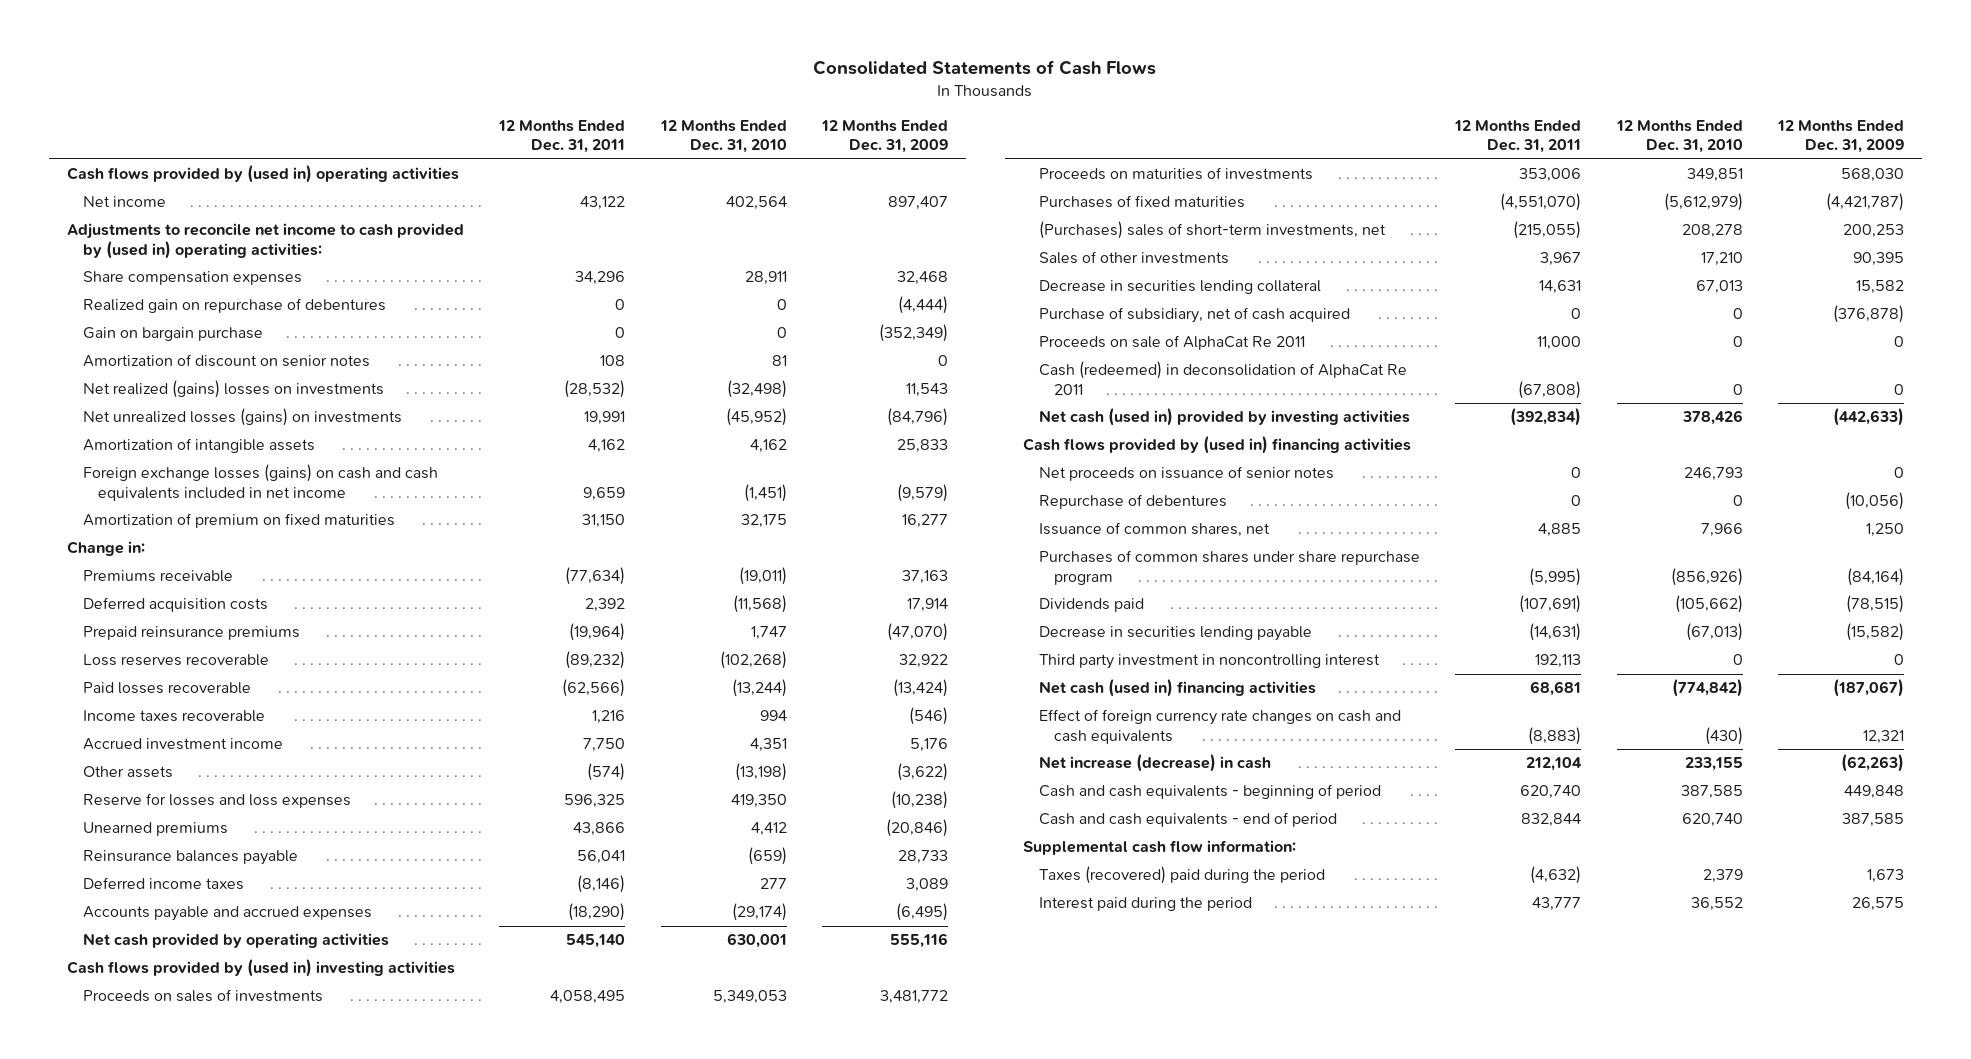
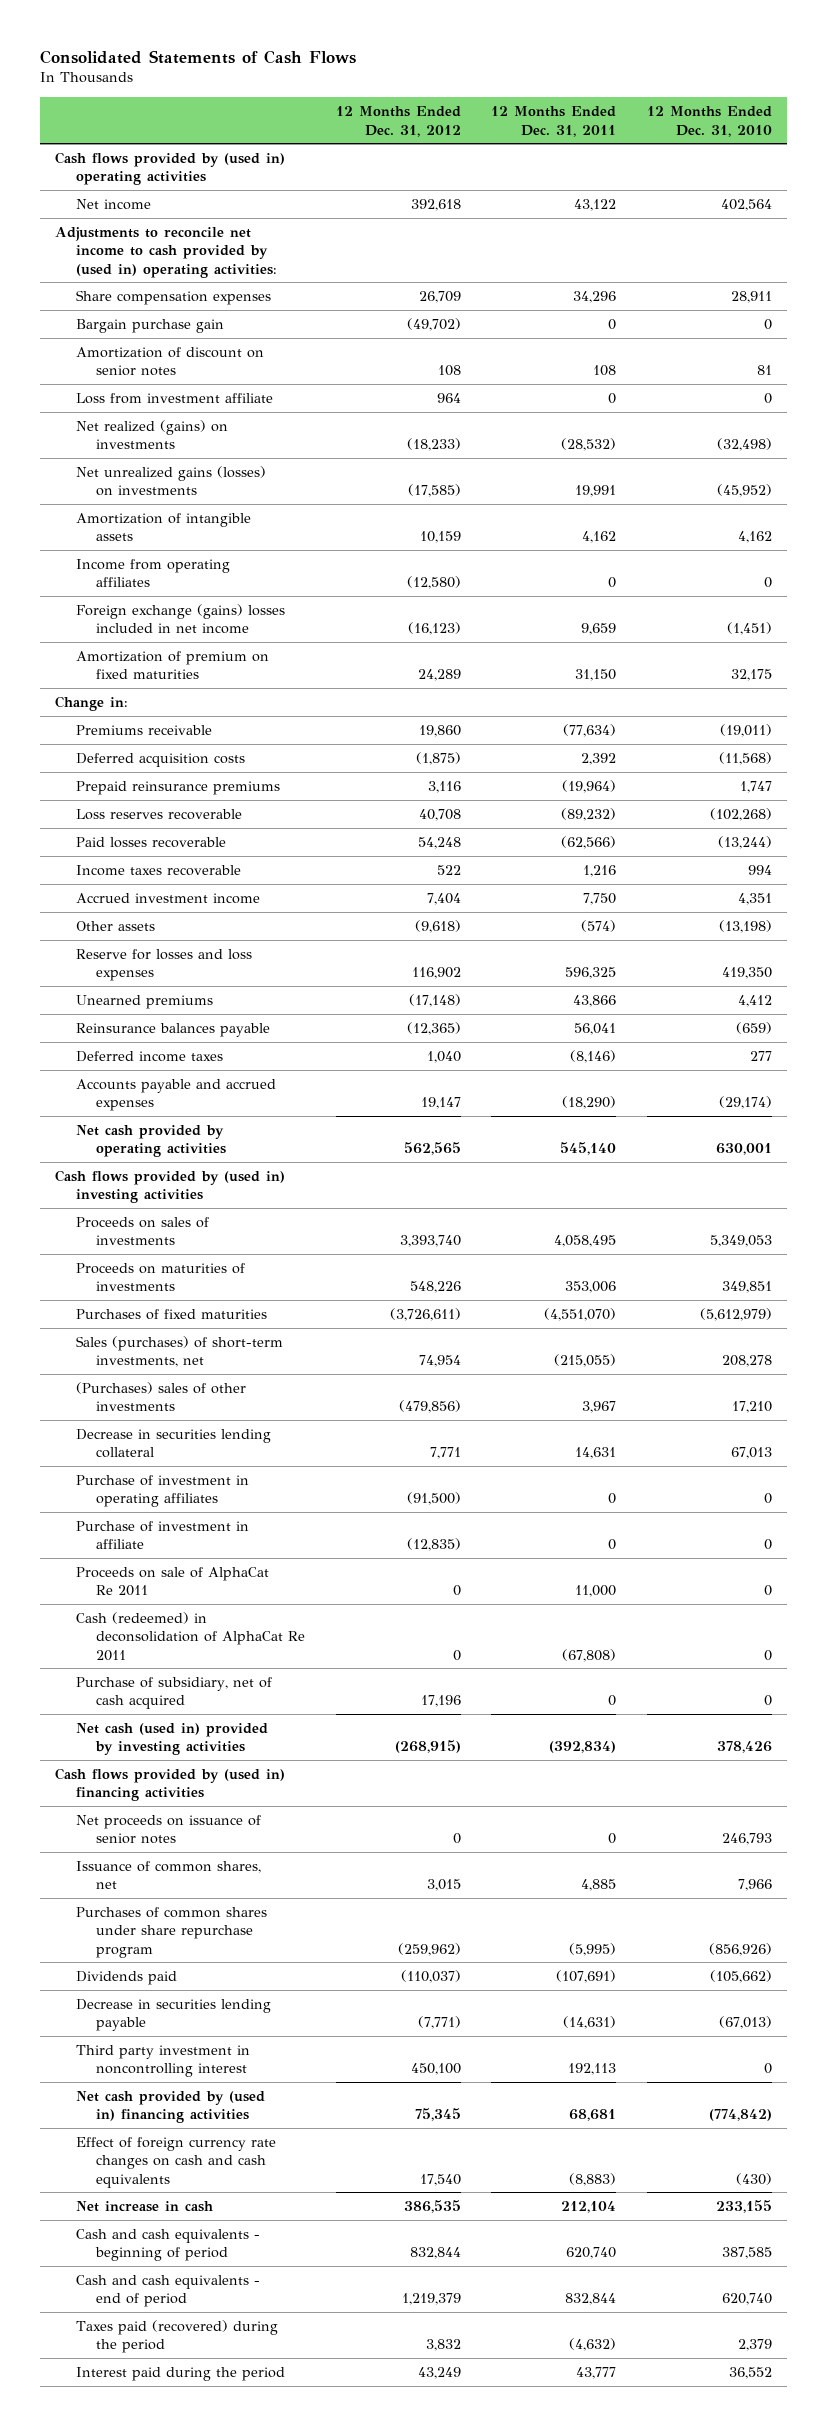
[820,119,948,154] 12 Months Ended Dec. 31, 2009 -> none
none -> [335,106,461,137] 12 Months Ended Dec. 31, 2012
[82,298,386,314] Realized gain on repurchase of debentures -> none
[82,327,263,342] Gain on bargain purchase -> [75,318,224,333] Bargain purchase gain
none -> [75,392,273,404] Loss from investment affiliate
[82,380,384,399] Net realized (gains) losses on investments -> [75,419,228,450] Net realized (gains) on investments
[82,408,402,427] Net unrealized losses (gains) on investments -> [75,465,266,497] Net unrealized gains (losses) on investments
none -> [75,558,230,588] Income from operating affiliates
[82,464,438,501] Foreign exchange losses (gains) on cash and cash equivalents included in net income -> [75,603,285,635] Foreign exchange (gains) losses included in net income
[1038,221,1386,240] (Purchases) sales of short-term investments, net -> [75,1335,283,1368] Sales (purchases) of short-term investments, net
[1038,251,1229,265] Sales of other investments -> [75,1381,246,1412] (Purchases) sales of other investments
none -> [75,1474,249,1508] Purchase of investment in operating affiliates
none -> [75,1520,249,1550] Purchase of investment in affiliate
[1038,307,1350,324] Purchase of subsidiary, net of cash acquired -> [75,1676,272,1710] Purchase of subsidiary, net of cash acquired
[1038,494,1227,510] Repurchase of debentures -> none
[1038,679,1316,698] Net cash (used in) financing activities -> [75,2090,265,2124] Net cash provided by (used in) financing activities
[1038,754,1271,773] Net increase (decrease) in cash -> [75,2200,213,2212] Net increase in cash
[1023,840,1297,856] Supplemental cash flow information: -> none
[1038,866,1325,885] Taxes (recovered) paid during the period -> [75,2319,278,2354] Taxes paid (recovered) during the period

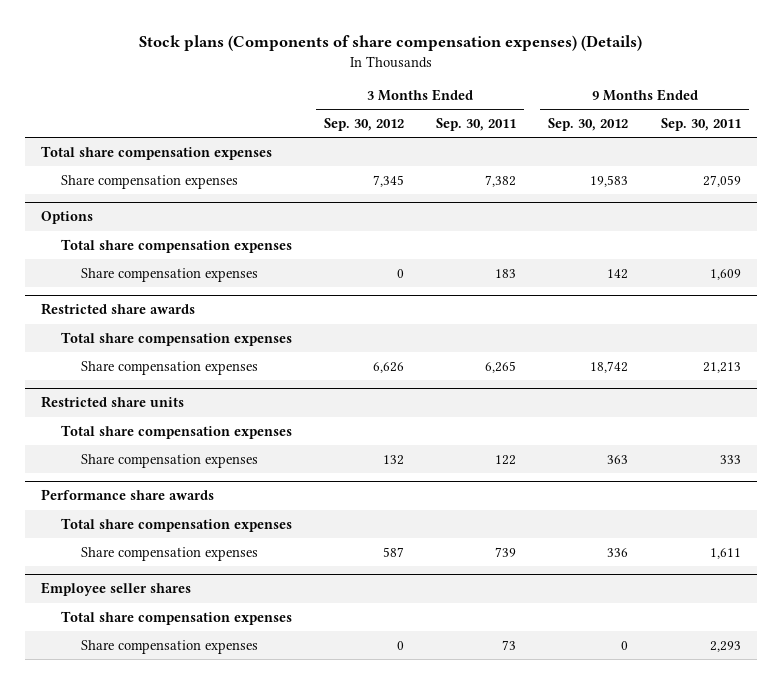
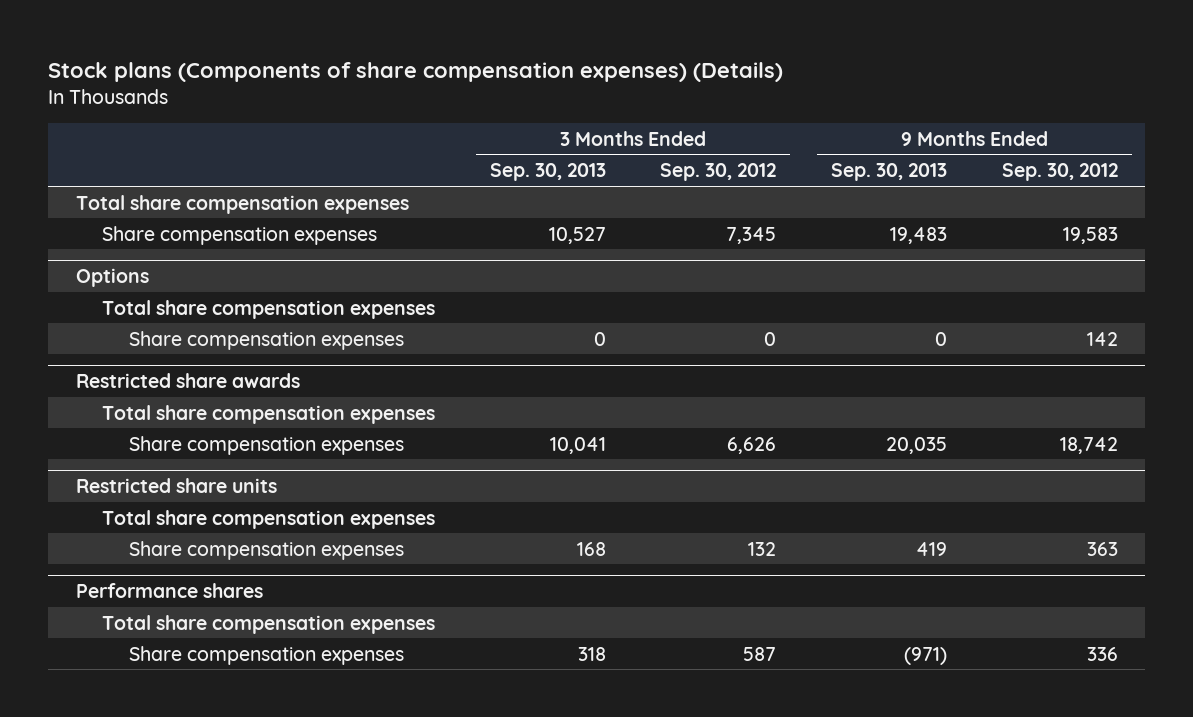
[436,117,517,131] Sep. 30, 2011 -> none
[660,117,741,131] Sep. 30, 2011 -> none
none -> [489,163,606,182] Sep. 30, 2013
none -> [831,163,948,182] Sep. 30, 2013
[40,489,214,501] Performance share awards -> none
none -> [75,583,263,599] Performance shares
[40,582,191,597] Employee seller shares -> none
[61,610,293,625] Total share compensation expenses -> none
[81,639,259,654] Share compensation expenses -> none

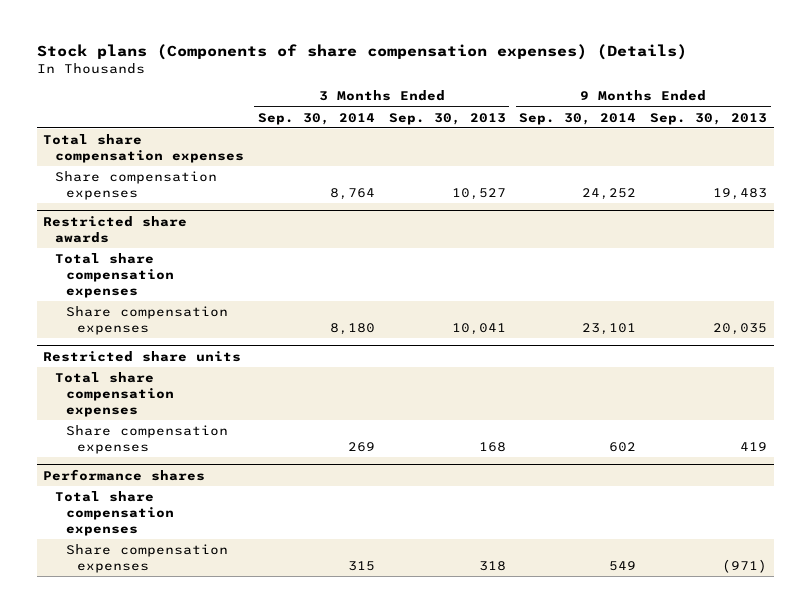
[660,163,777,182] Sep. 30, 2012 -> none
[1001,163,1118,182] Sep. 30, 2012 -> none
none -> [257,112,375,125] Sep. 30, 2014
none -> [519,112,637,125] Sep. 30, 2014
[75,268,149,288] Options -> none
[102,299,436,319] Total share compensation expenses -> none
[128,330,404,350] Share compensation expenses -> none

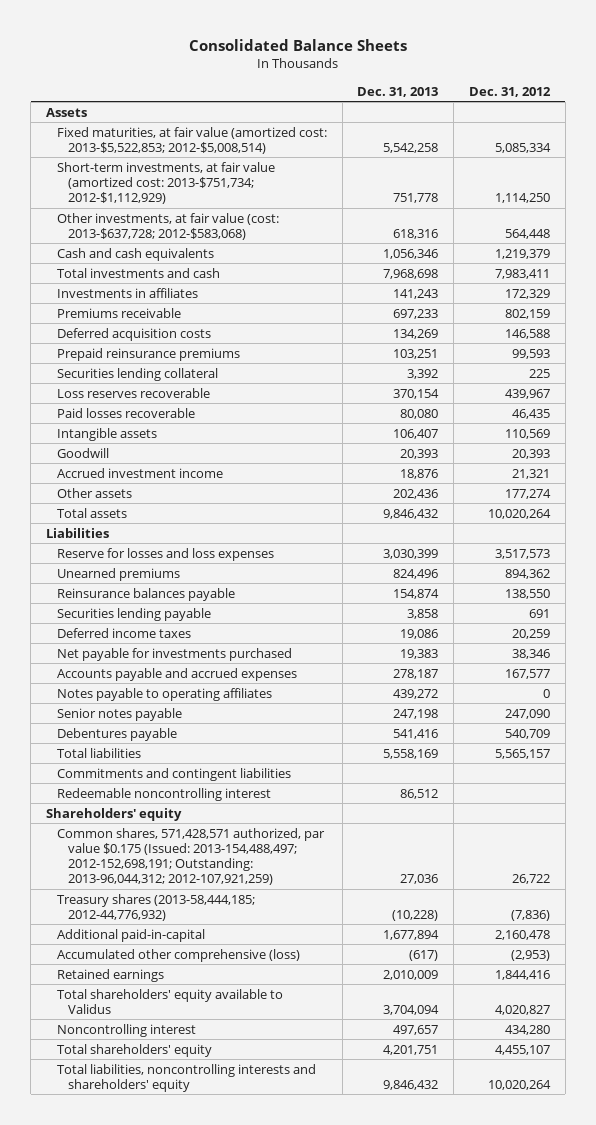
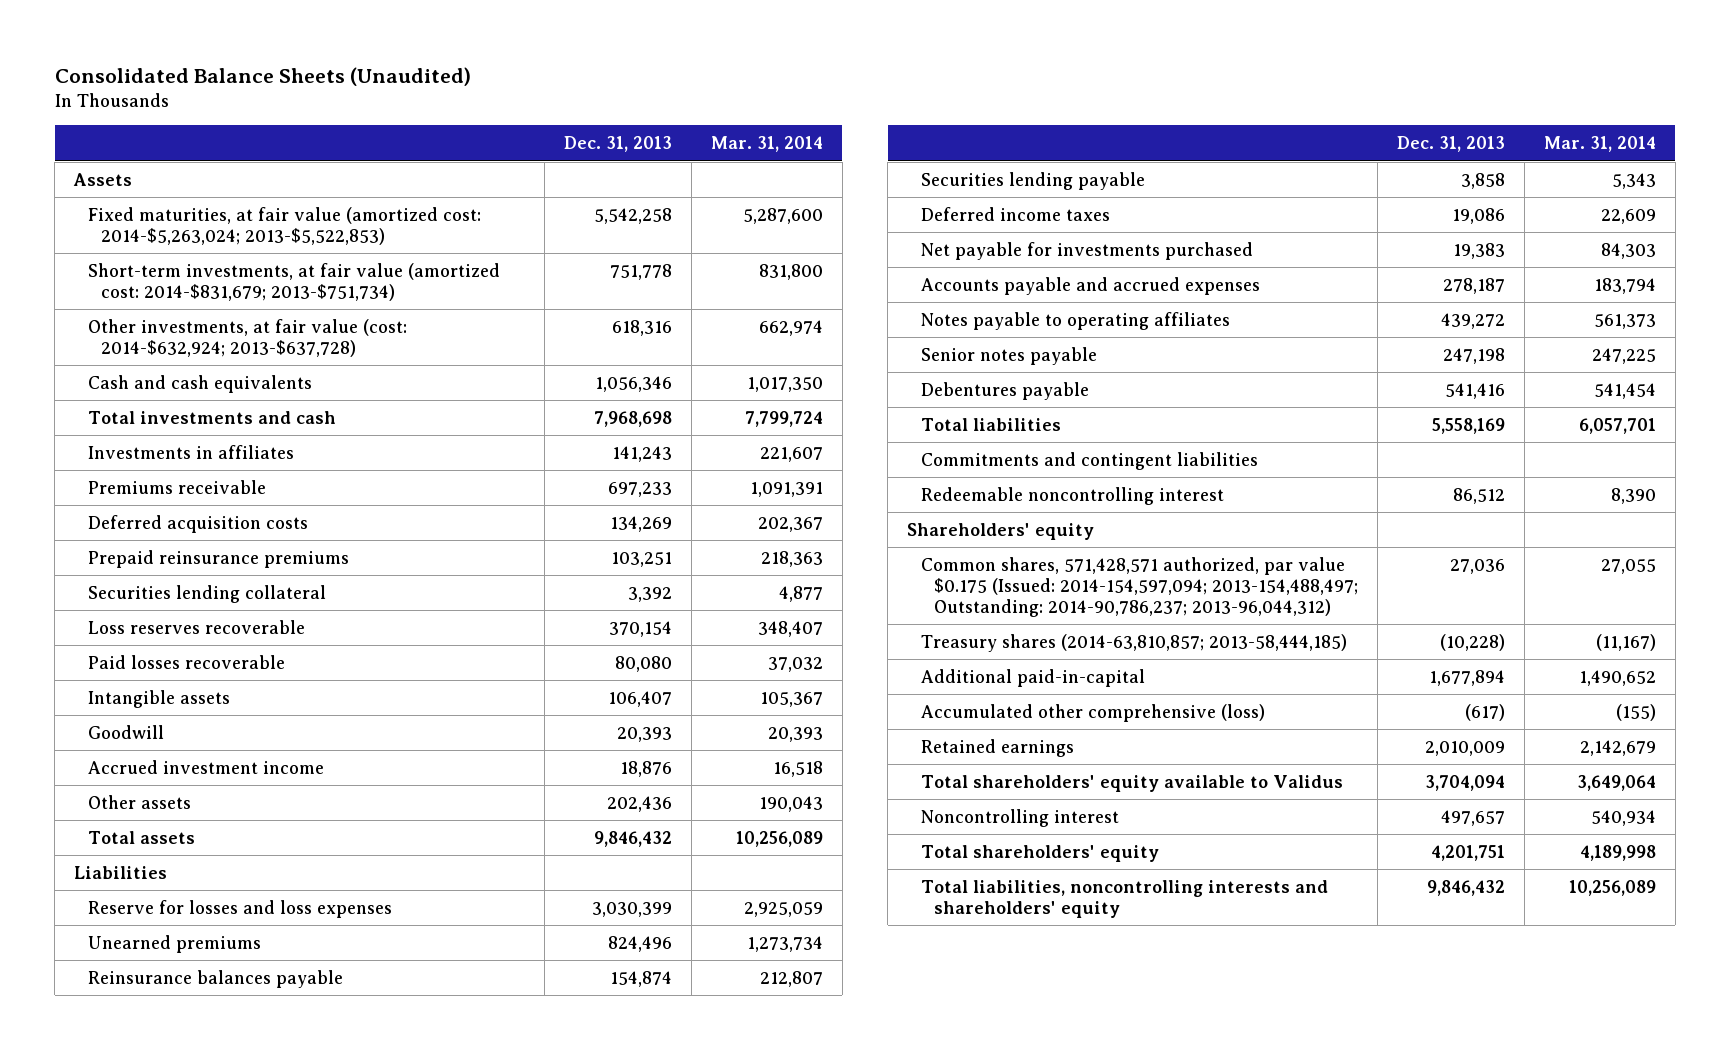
[188,38,407,51] Consolidated Balance Sheets -> [54,66,471,86] Consolidated Balance Sheets (Unaudited)
[468,86,551,97] Dec. 31, 2012 -> none
none -> [711,136,824,153] Mar. 31, 2014
[56,126,327,154] Fixed maturities, at fair value (amortized cost: 2013-$5,522,853; 2012-$5,008,514) -> [87,206,481,245] Fixed maturities, at fair value (amortized cost: 2014-$5,263,024; 2013-$5,522,853)
[56,161,275,205] Short-term investments, at fair value (amortized cost: 2013-$751,734; 2012-$1,112,929) -> [87,262,500,301] Short-term investments, at fair value (amortized cost: 2014-$831,679; 2013-$751,734)
[56,212,279,240] Other investments, at fair value (cost: 2013-$637,728; 2012-$583,068) -> [87,318,407,357] Other investments, at fair value (cost: 2014-$632,924; 2013-$637,728)
[56,827,325,886] Common shares, 571,428,571 authorized, par value $0.175 (Issued: 2013-154,488,497; 2012-152,698,191; Outstanding: 2013-96,044,312; 2012-107,921,259) -> [920,556,1359,617] Common shares, 571,428,571 authorized, par value $0.175 (Issued: 2014-154,597,094; 2013-154,488,497; Outstanding: 2014-90,786,237; 2013-96,044,312)
[56,893,255,921] Treasury shares (2013-58,444,185; 2012-44,776,932) -> [920,633,1347,652] Treasury shares (2014-63,810,857; 2013-58,444,185)

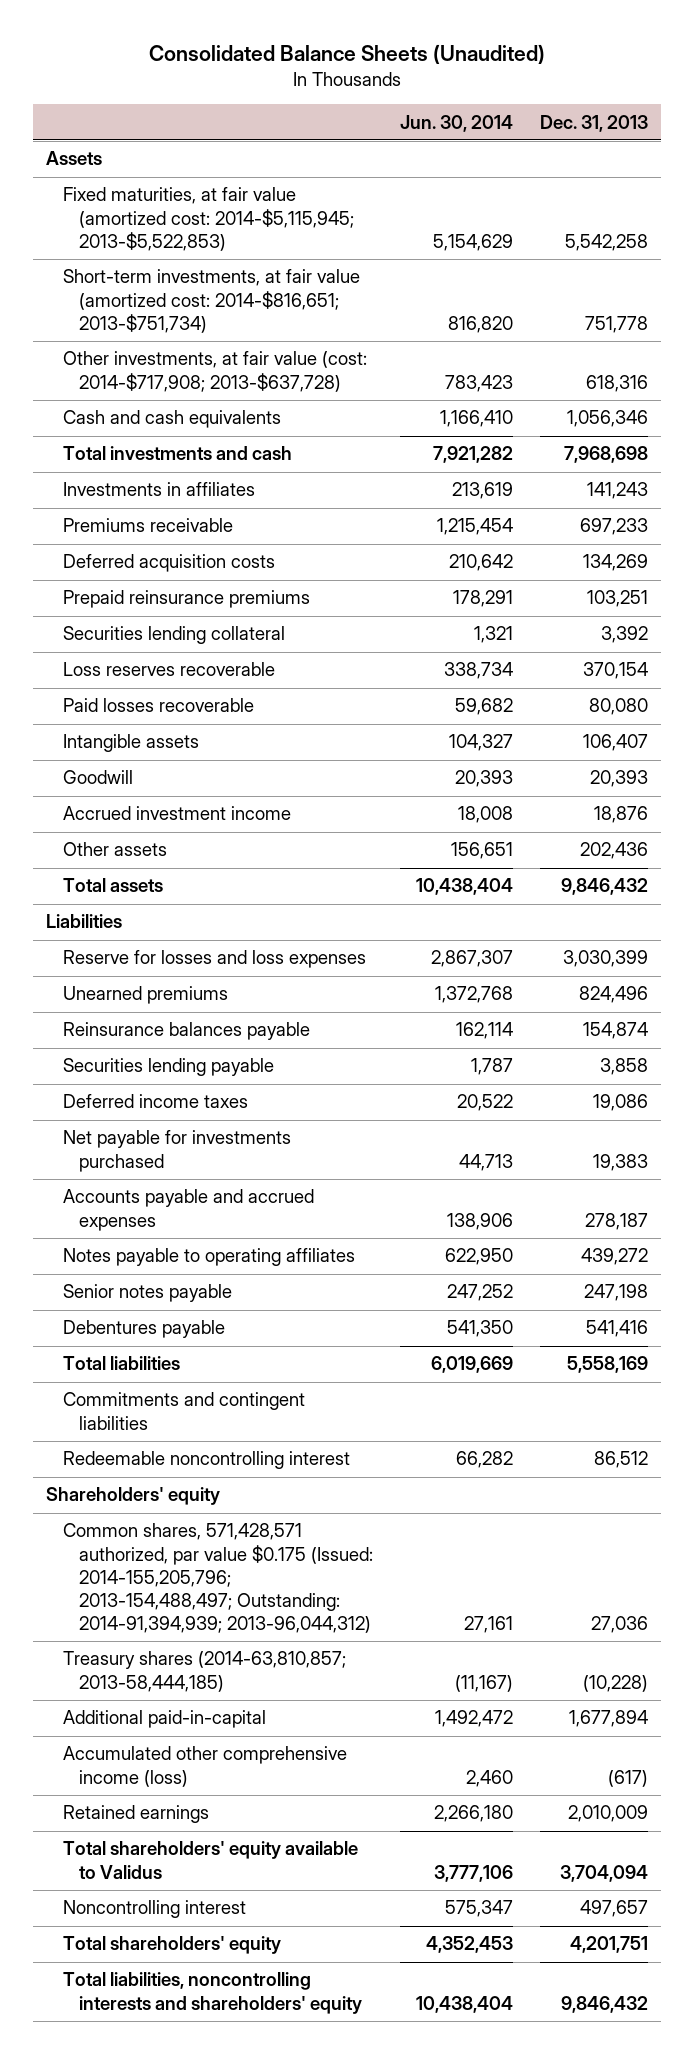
[711,136,824,153] Mar. 31, 2014 -> none
none -> [400,114,514,132] Jun. 30, 2014
[87,206,481,245] Fixed maturities, at fair value (amortized cost: 2014-$5,263,024; 2013-$5,522,853) -> [62,187,355,251] Fixed maturities, at fair value (amortized cost: 2014-$5,115,945; 2013-$5,522,853)
[87,262,500,301] Short-term investments, at fair value (amortized cost: 2014-$831,679; 2013-$751,734) -> [62,269,360,333] Short-term investments, at fair value (amortized cost: 2014-$816,651; 2013-$751,734)
[87,318,407,357] Other investments, at fair value (cost: 2014-$632,924; 2013-$637,728) -> [62,351,367,392] Other investments, at fair value (cost: 2014-$717,908; 2013-$637,728)
[920,556,1359,617] Common shares, 571,428,571 authorized, par value $0.175 (Issued: 2014-154,597,094; 2013-154,488,497; Outstanding: 2014-90,786,237; 2013-96,044,312) -> [62,1523,374,1634] Common shares, 571,428,571 authorized, par value $0.175 (Issued: 2014-155,205,796; 2013-154,488,497; Outstanding: 2014-91,394,939; 2013-96,044,312)
[920,703,1265,722] Accumulated other comprehensive (loss) -> [62,1746,347,1787] Accumulated other comprehensive income (loss)

